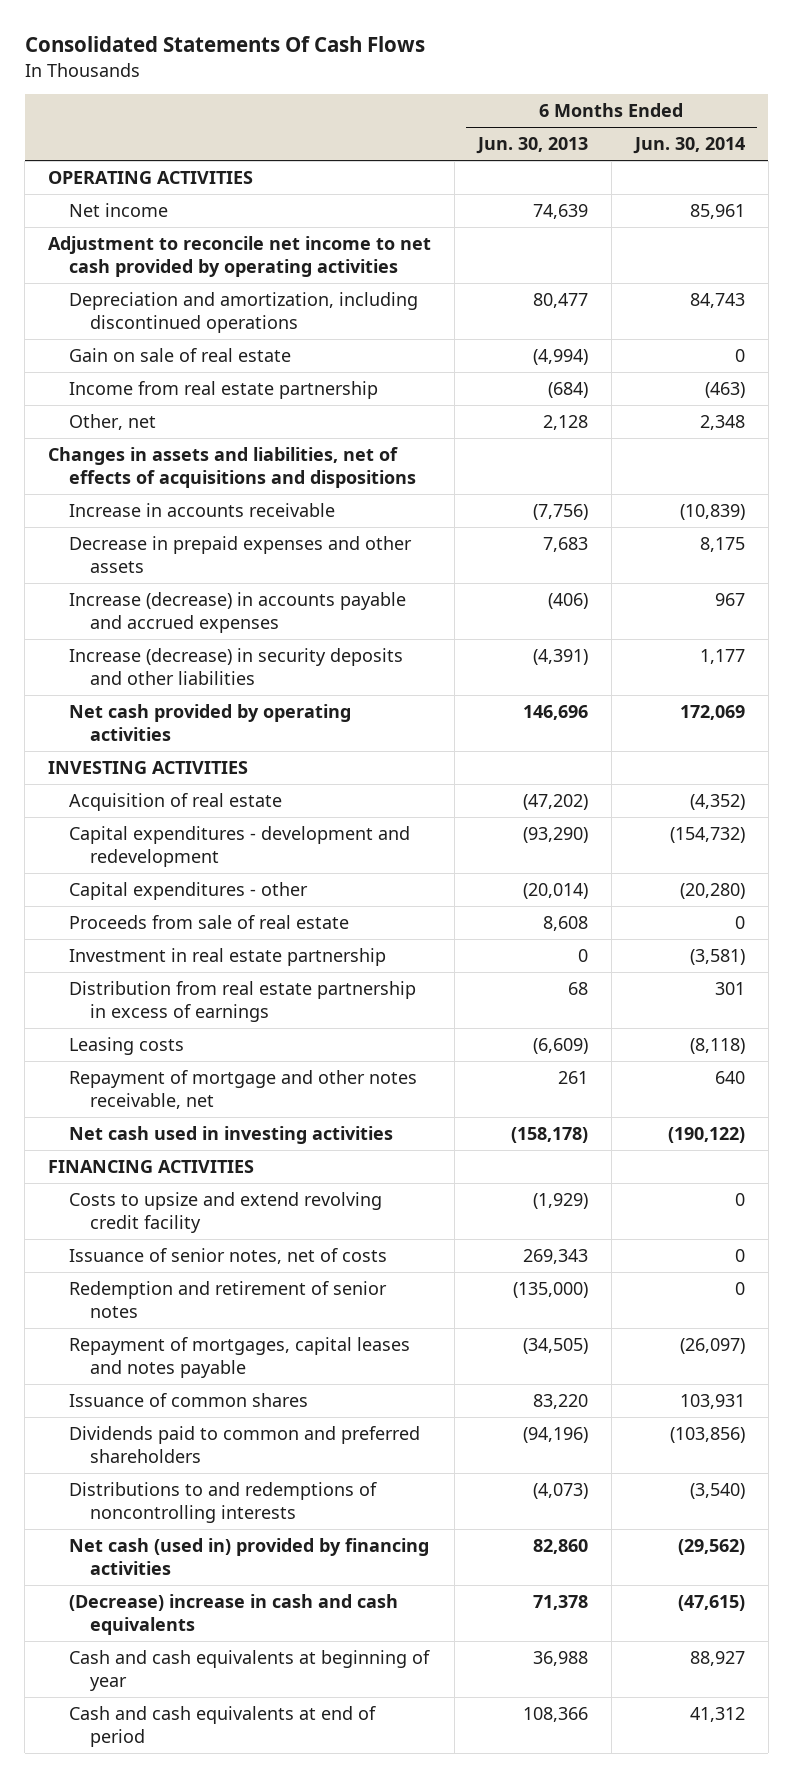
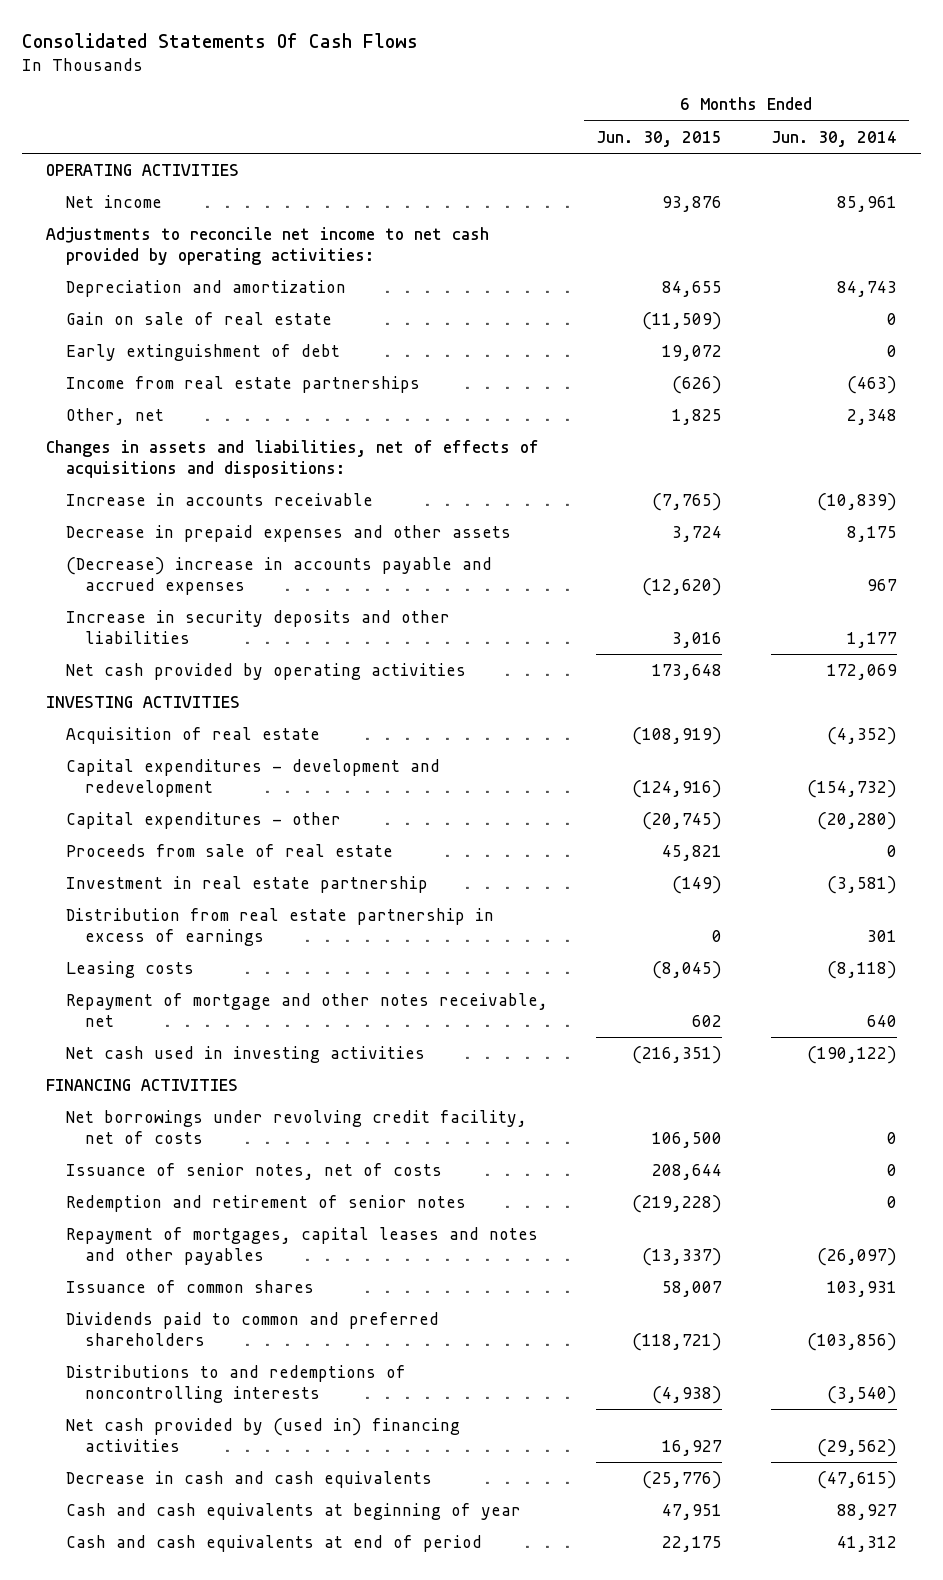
[475,137,588,155] Jun. 30, 2013 -> none
none -> [596,130,723,147] Jun. 30, 2015
[48,235,432,277] Adjustment to reconcile net income to net cash provided by operating activities -> [46,227,490,265] Adjustments to reconcile net income to net cash provided by operating activities:
[69,291,419,333] Depreciation and amortization, including discontinued operations -> [65,280,346,298] Depreciation and amortization
none -> [65,344,340,362] Early extinguishment of debt
[69,380,379,399] Income from real estate partnership -> [65,376,420,394] Income from real estate partnerships
[48,446,417,488] Changes in assets and liabilities, net of effects of acquisitions and dispositions -> [46,440,540,478] Changes in assets and liabilities, net of effects of acquisitions and dispositions:
[69,591,407,633] Increase (decrease) in accounts payable and accrued expenses -> [65,557,492,595] (Decrease) increase in accounts payable and accrued expenses
[69,647,404,685] Increase (decrease) in security deposits and other liabilities -> [65,610,450,644] Increase in security deposits and other liabilities
[69,1191,383,1233] Costs to upsize and extend revolving credit facility -> none
none -> [65,1110,527,1144] Net borrowings under revolving credit facility, net of costs
[69,1336,411,1378] Repayment of mortgages, capital leases and notes payable -> [65,1227,538,1265] Repayment of mortgages, capital leases and notes and other payables
[69,1537,430,1575] Net cash (used in) provided by financing activities -> [65,1418,460,1452] Net cash provided by (used in) financing activities
[69,1593,399,1635] (Decrease) increase in cash and cash equivalents -> [65,1471,432,1489] Decrease in cash and cash equivalents

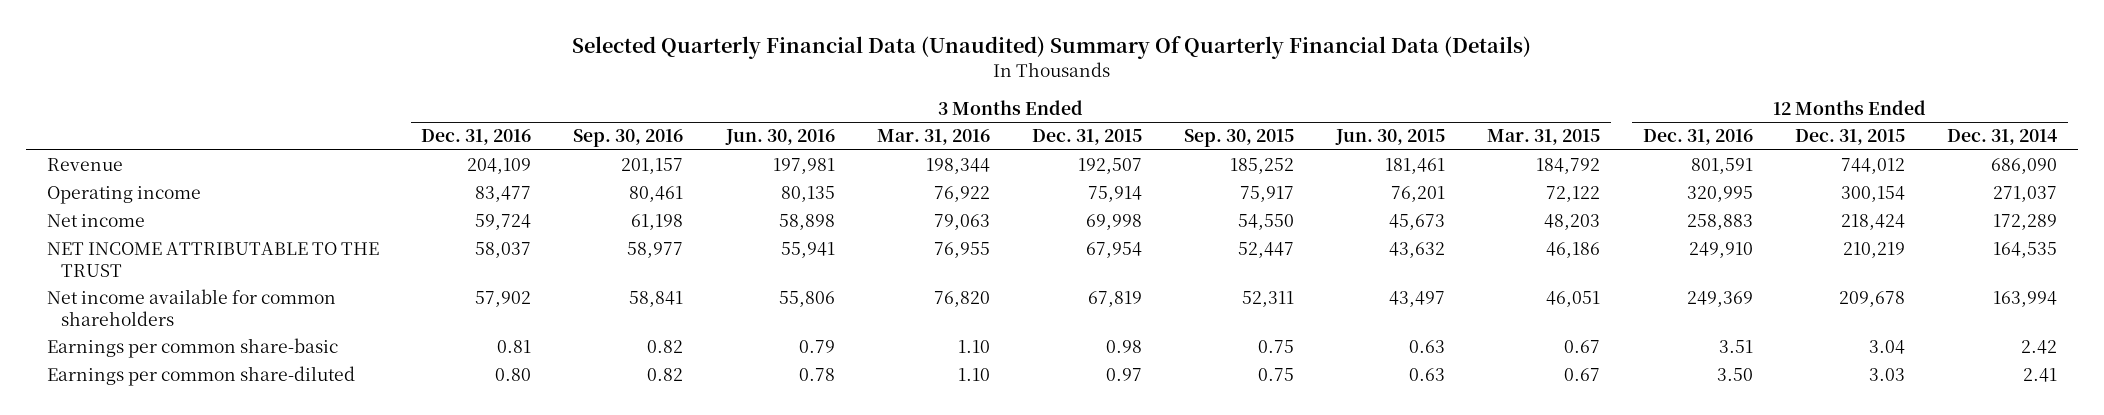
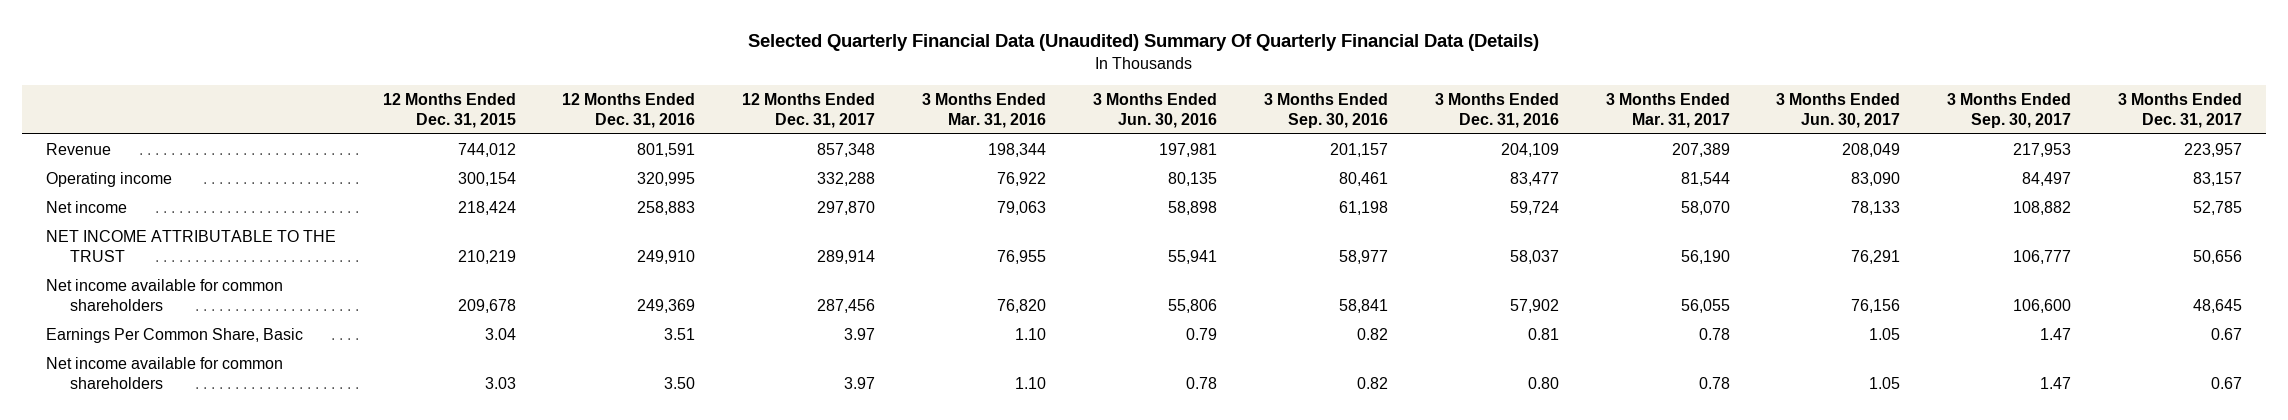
[1031,129,1142,146] Dec. 31, 2015 -> none
[1184,129,1295,148] Sep. 30, 2015 -> none
[1335,129,1446,146] Jun. 30, 2015 -> none
[1487,129,1601,146] Mar. 31, 2015 -> none
[1947,129,2058,146] Dec. 31, 2014 -> none
none -> [742,93,876,128] 12 Months Ended Dec. 31, 2017
none -> [1605,93,1730,128] 3 Months Ended Mar. 31, 2017
none -> [1776,93,1901,128] 3 Months Ended Jun. 30, 2017
none -> [1947,93,2072,128] 3 Months Ended Sep. 30, 2017
none -> [2118,93,2243,128] 3 Months Ended Dec. 31, 2017
[46,338,338,359] Earnings per common share-basic -> [45,328,303,344] Earnings Per Common Share, Basic
[46,366,355,387] Earnings per common share-diluted -> [45,357,283,389] Net income available for common shareholders

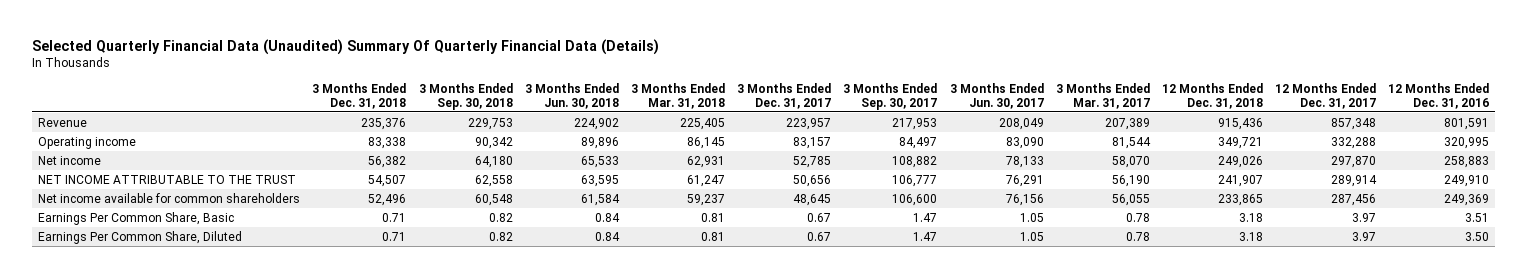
[382,93,516,128] 12 Months Ended Dec. 31, 2015 -> none
[922,93,1047,128] 3 Months Ended Mar. 31, 2016 -> none
[1093,93,1218,128] 3 Months Ended Jun. 30, 2016 -> none
[1263,93,1388,128] 3 Months Ended Sep. 30, 2016 -> none
[1434,93,1559,128] 3 Months Ended Dec. 31, 2016 -> none
none -> [312,82,407,109] 3 Months Ended Dec. 31, 2018
none -> [418,82,513,110] 3 Months Ended Sep. 30, 2018
none -> [524,82,619,109] 3 Months Ended Jun. 30, 2018
none -> [630,82,725,109] 3 Months Ended Mar. 31, 2018
none -> [1161,82,1263,109] 12 Months Ended Dec. 31, 2018
[45,357,283,389] Net income available for common shareholders -> [38,230,243,244] Earnings Per Common Share, Diluted

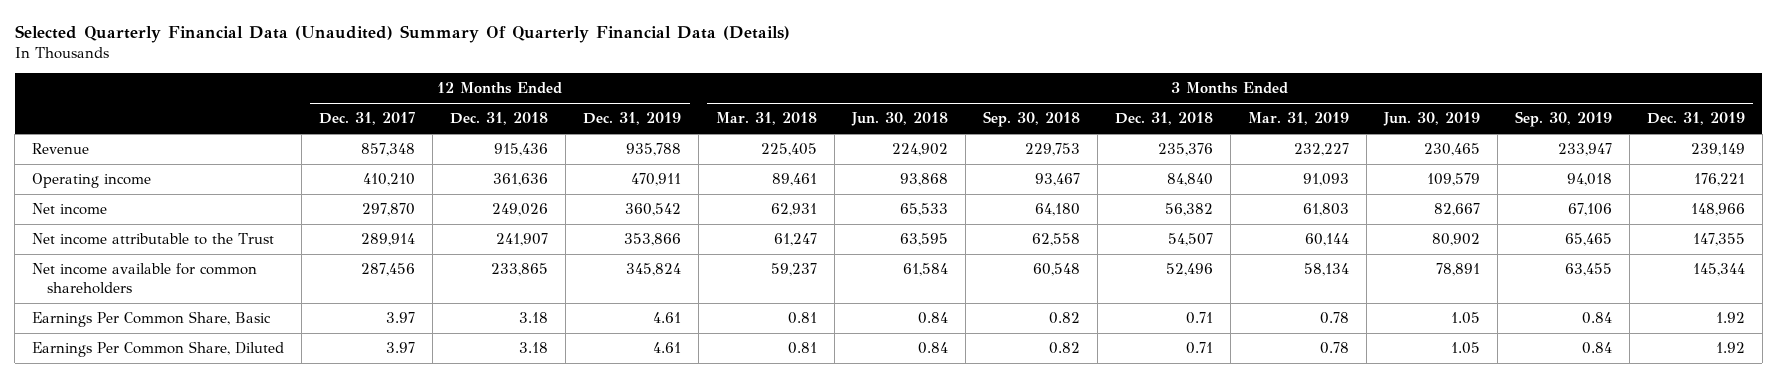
[737,82,832,109] 3 Months Ended Dec. 31, 2017 -> none
[843,82,938,110] 3 Months Ended Sep. 30, 2017 -> none
[949,82,1044,109] 3 Months Ended Jun. 30, 2017 -> none
[1055,82,1150,109] 3 Months Ended Mar. 31, 2017 -> none
[1388,82,1490,109] 12 Months Ended Dec. 31, 2016 -> none
none -> [582,112,681,126] Dec. 31, 2019
none -> [1247,112,1349,126] Mar. 31, 2019
none -> [1382,112,1480,127] Jun. 30, 2019
none -> [1514,111,1612,128] Sep. 30, 2019
none -> [1646,112,1745,126] Dec. 31, 2019
[368,136,407,149] 83,338 -> [1166,173,1213,187] 84,840
[474,136,513,149] 90,342 -> [1034,173,1080,187] 93,467
[580,136,619,149] 89,896 -> [899,173,948,187] 93,868
[686,136,725,149] 86,145 -> [771,173,817,187] 89,461
[1217,136,1263,149] 349,721 -> [492,173,548,187] 361,636
[1331,136,1377,149] 332,288 -> [362,173,415,187] 410,210
[38,174,297,184] NET INCOME ATTRIBUTABLE TO THE TRUST -> [32,233,275,246] Net income attributable to the Trust

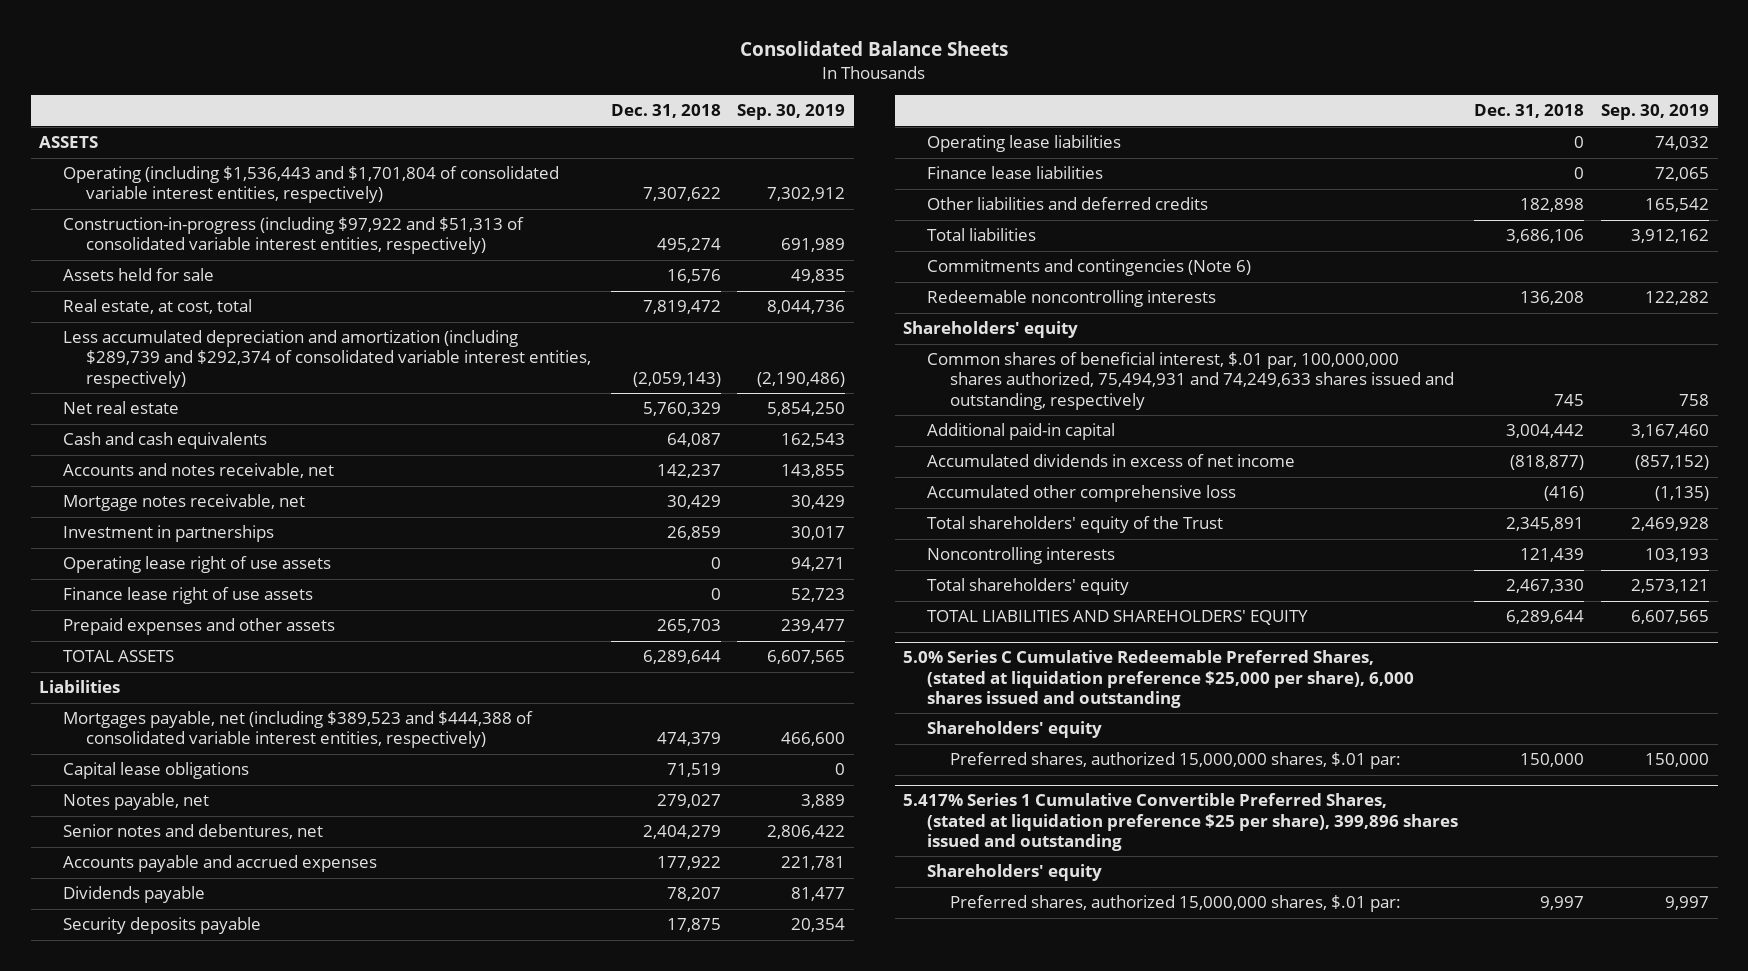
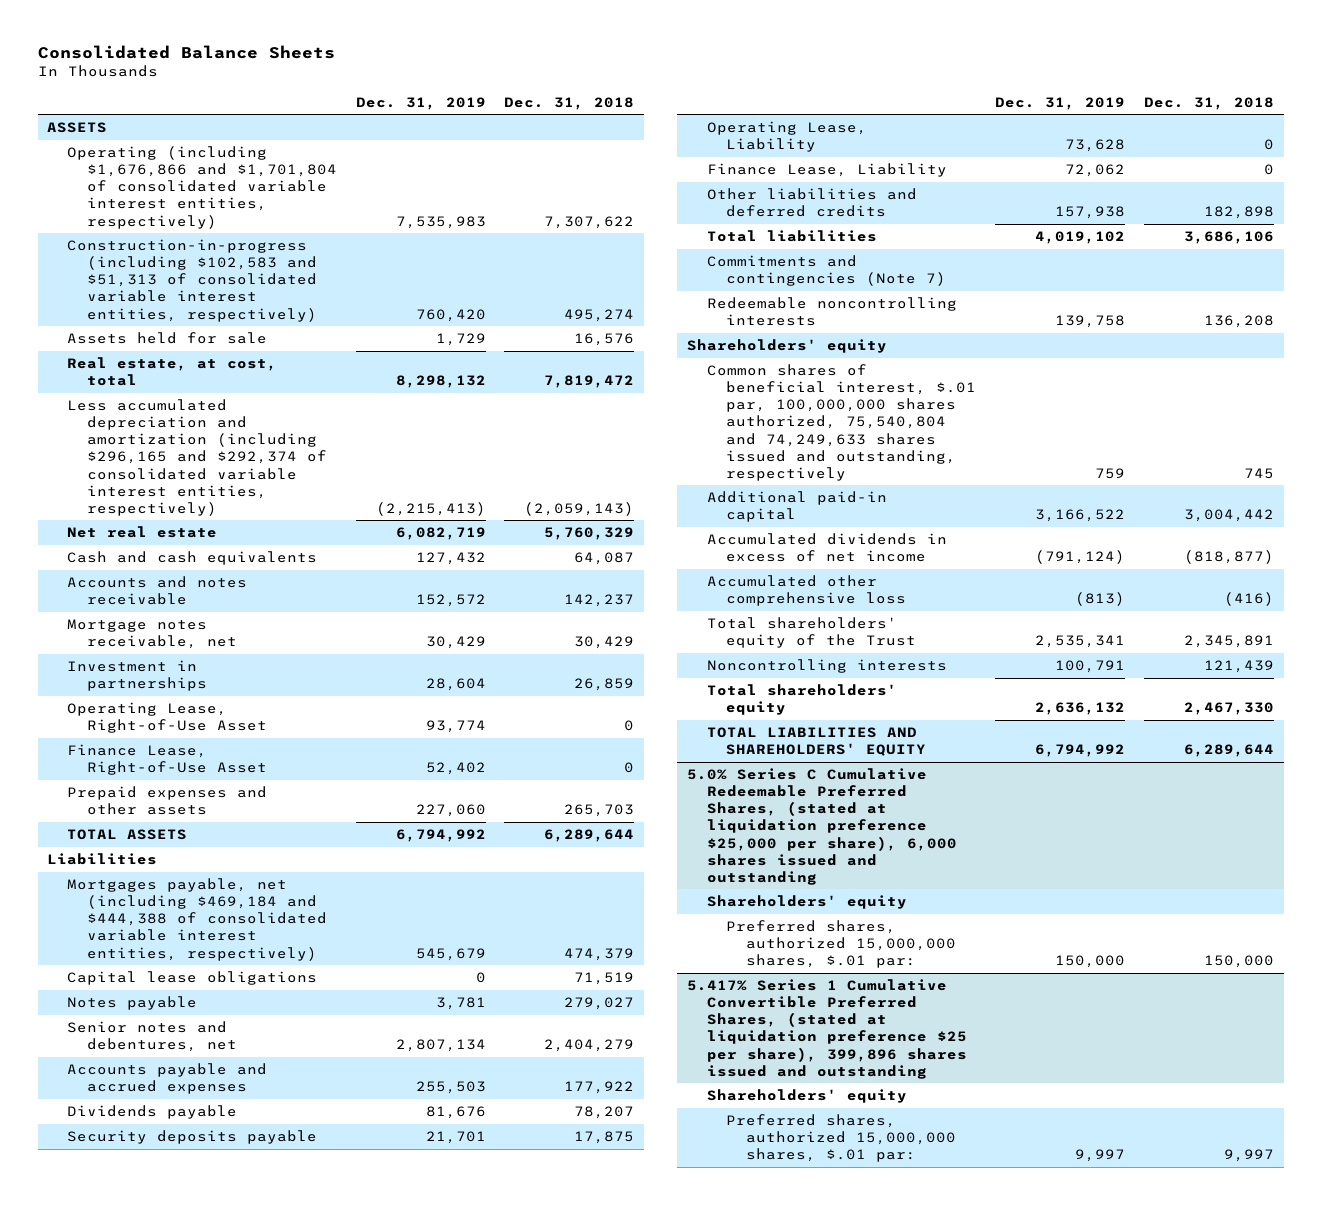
[737,104,846,121] Sep. 30, 2019 -> none
none -> [355,96,486,110] Dec. 31, 2019
[62,166,559,204] Operating (including $1,536,443 and $1,701,804 of consolidated variable interest entities, respectively) -> [66,145,337,229] Operating (including $1,676,866 and $1,701,804 of consolidated variable interest entities, respectively)
[62,217,524,255] Construction-in-progress (including $97,922 and $51,313 of consolidated variable interest entities, respectively) -> [66,238,317,322] Construction-in-progress (including $102,583 and $51,313 of consolidated variable interest entities, respectively)
[62,330,592,388] Less accumulated depreciation and amortization (including $289,739 and $292,374 of consolidated variable interest entities, respectively) -> [66,398,327,516] Less accumulated depreciation and amortization (including $296,165 and $292,374 of consolidated variable interest entities, respectively)
[62,463,334,479] Accounts and notes receivable, net -> [66,575,247,606] Accounts and notes receivable
[62,556,331,574] Operating lease right of use assets -> [66,701,267,734] Operating Lease, Right-of-Use Asset
[62,587,313,605] Finance lease right of use assets -> [66,743,267,776] Finance Lease, Right-of-Use Asset
[62,711,533,749] Mortgages payable, net (including $389,523 and $444,388 of consolidated variable interest entities, respectively) -> [66,877,327,961] Mortgages payable, net (including $469,184 and $444,388 of consolidated variable interest entities, respectively)
[62,793,209,811] Notes payable, net -> [66,995,197,1010] Notes payable
[926,135,1121,153] Operating lease liabilities -> [706,120,867,153] Operating Lease, Liability
[926,166,1103,180] Finance lease liabilities -> [706,162,947,177] Finance Lease, Liability
[926,259,1251,277] Commitments and contingencies (Note 6) -> [706,254,947,287] Commitments and contingencies (Note 7)
[926,352,1455,410] Common shares of beneficial interest, $.01 par, 100,000,000 shares authorized, 75,494,931 and 74,249,633 shares issued and outstanding, respectively -> [706,363,977,481] Common shares of beneficial interest, $.01 par, 100,000,000 shares authorized, 75,540,804 and 74,249,633 shares issued and outstanding, respectively

